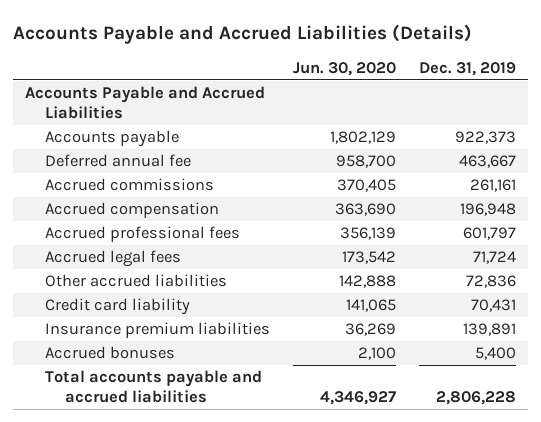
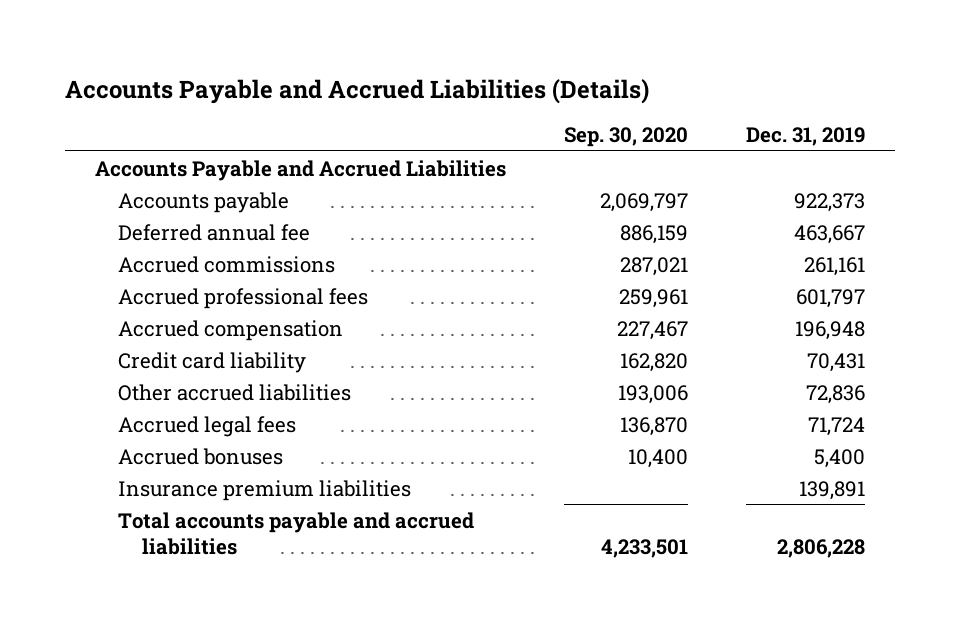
[293,61,397,76] Jun. 30, 2020 -> none
none -> [563,126,688,147] Sep. 30, 2020
[45,202,220,219] Accrued compensation -> [118,319,344,341] Accrued compensation
[45,274,228,288] Other accrued liabilities -> [118,383,352,401] Other accrued liabilities
[45,250,182,268] Accrued legal fees -> [118,415,297,437] Accrued legal fees
[45,322,271,339] Insurance premium liabilities -> [118,479,412,501] Insurance premium liabilities

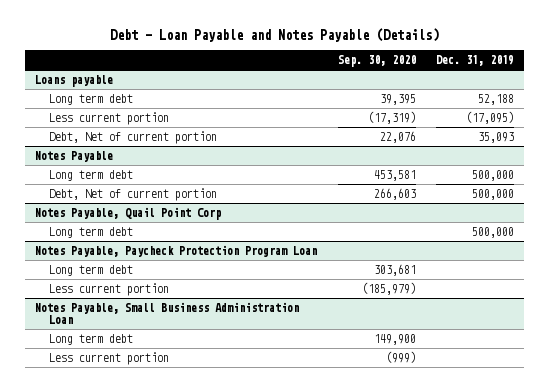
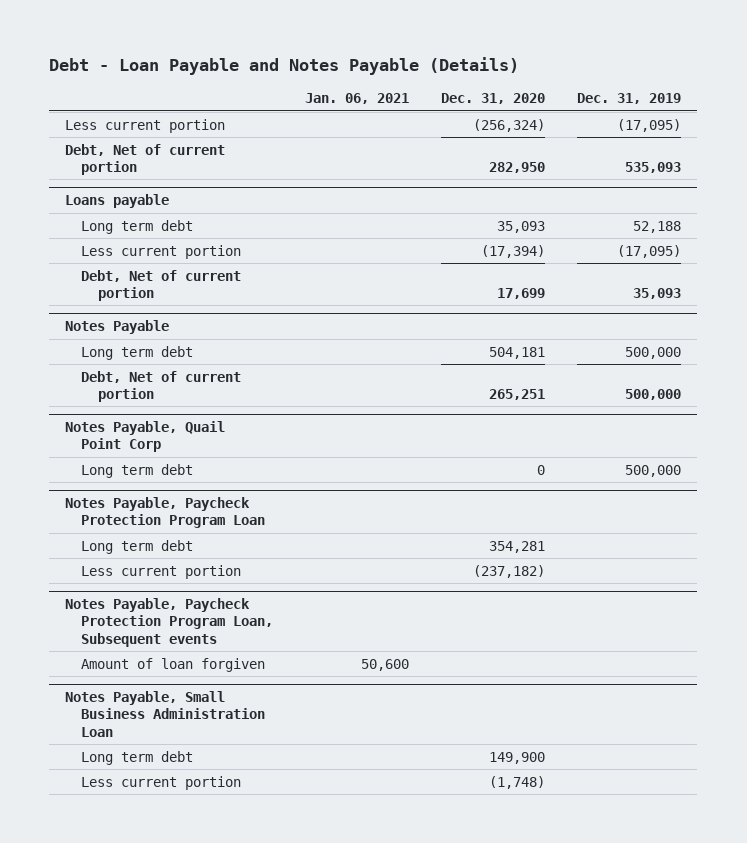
[337,54,416,67] Sep. 30, 2020 -> none
none -> [305,93,410,105] Jan. 06, 2021
none -> [441,93,546,105] Dec. 31, 2020
none -> [65,118,226,133] Less current portion
none -> [65,143,226,175] Debt, Net of current portion
none -> [65,598,274,647] Notes Payable, Paycheck Protection Program Loan, Subsequent events
none -> [81,657,266,672] Amount of loan forgiven

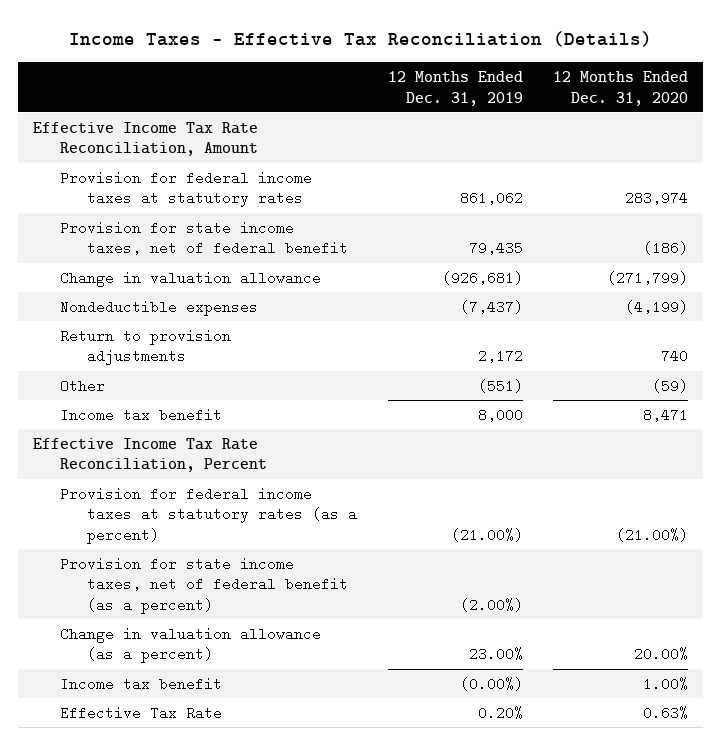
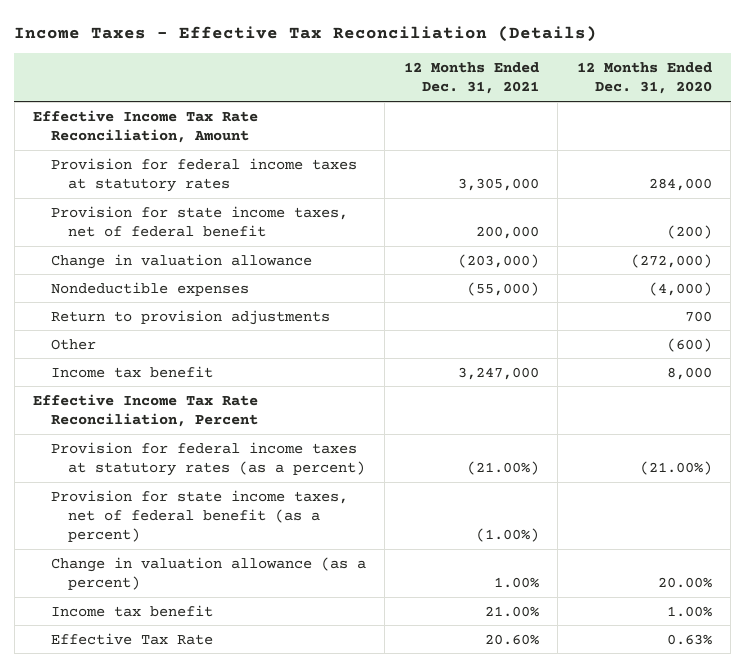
[387,71,523,106] 12 Months Ended Dec. 31, 2019 -> none
none -> [403,61,539,95] 12 Months Ended Dec. 31, 2021
[624,191,688,206] 283,974 -> [648,177,712,191] 284,000
[642,241,688,256] (186) -> [666,224,712,239] (200)
[606,270,688,285] (271,799) -> [630,253,712,268] (272,000)
[624,299,688,314] (4,199) -> [648,281,712,296] (4,000)
[660,349,688,364] 740 -> [684,310,712,322] 700
[651,378,688,393] (59) -> [666,337,712,352] (600)
[642,407,688,422] 8,471 -> [666,366,712,380] 8,000

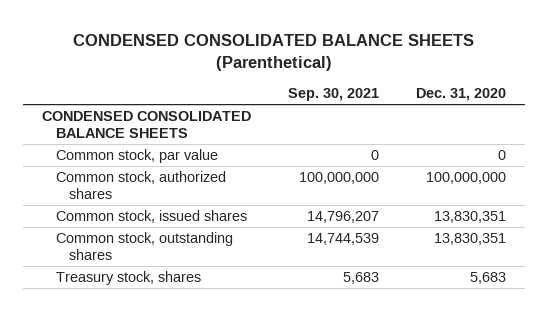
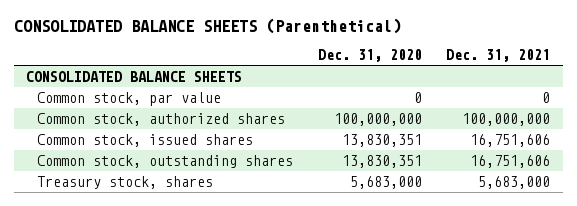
[73,33,475,72] CONDENSED CONSOLIDATED BALANCE SHEETS (Parenthetical) -> [13,18,401,35] CONSOLIDATED BALANCE SHEETS (Parenthetical)
[288,88,380,102] Sep. 30, 2021 -> none
none -> [446,49,551,63] Dec. 31, 2021
[41,110,251,138] CONDENSED CONSOLIDATED BALANCE SHEETS -> [26,71,243,83] CONSOLIDATED BALANCE SHEETS
[470,271,507,284] 5,683 -> [349,176,422,190] 5,683,000

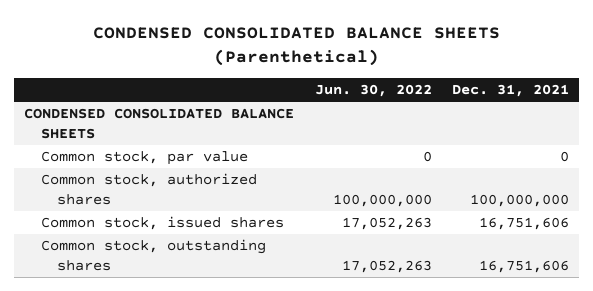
[13,18,401,35] CONSOLIDATED BALANCE SHEETS (Parenthetical) -> [92,27,500,67] CONDENSED CONSOLIDATED BALANCE SHEETS (Parenthetical)
[317,49,422,63] Dec. 31, 2020 -> none
none -> [314,84,432,98] Jun. 30, 2022
[26,71,243,83] CONSOLIDATED BALANCE SHEETS -> [24,108,295,139] CONDENSED CONSOLIDATED BALANCE SHEETS
[36,176,213,190] Treasury stock, shares -> none

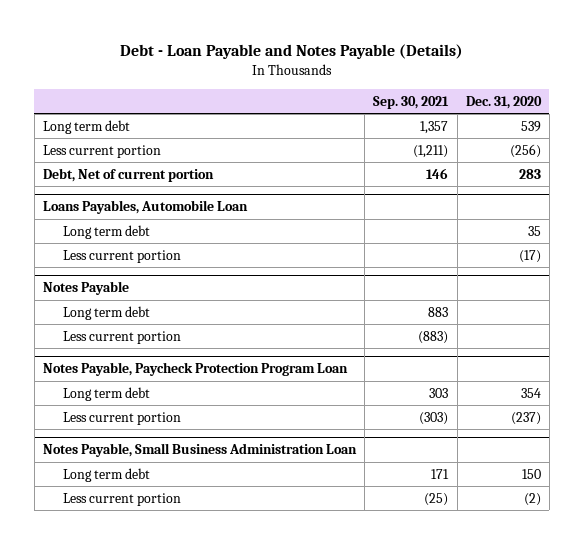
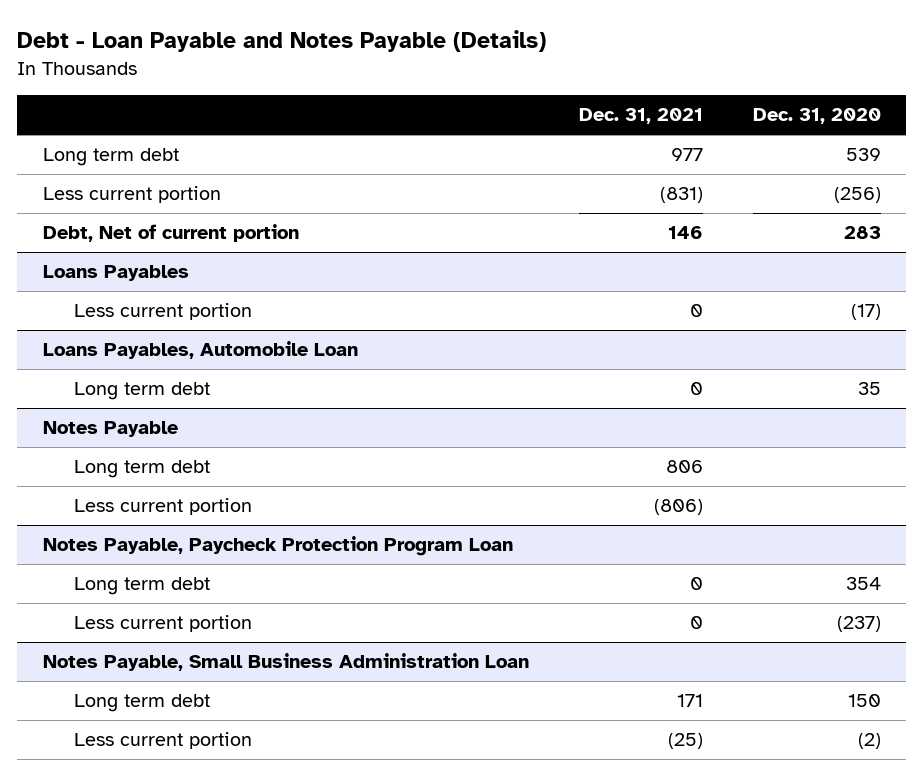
[373,96,450,110] Sep. 30, 2021 -> none
none -> [578,108,703,125] Dec. 31, 2021
none -> [42,265,189,282] Loans Payables
none -> [73,303,252,321] Less current portion
[63,249,182,263] Less current portion -> none

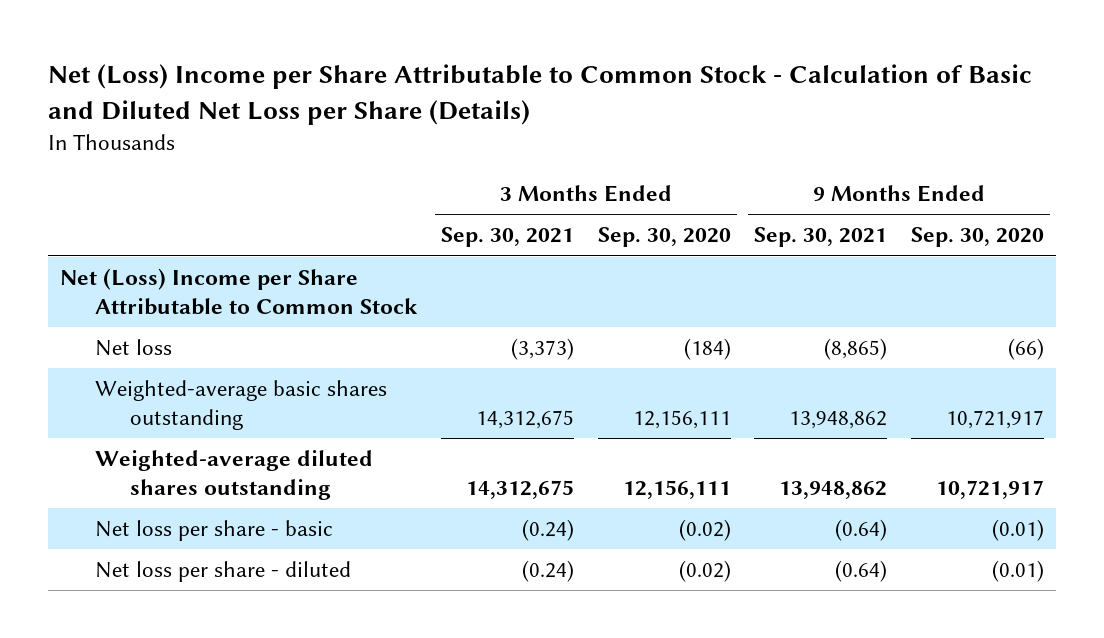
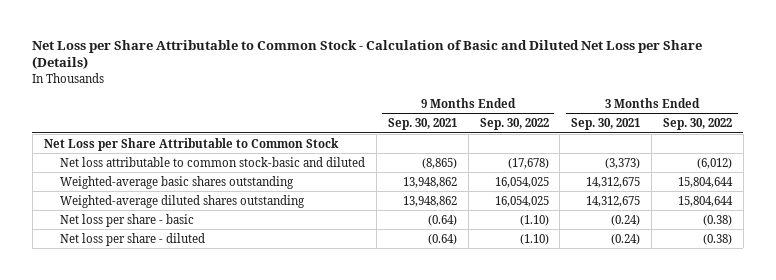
[47,64,1032,125] Net (Loss) Income per Share Attributable to Common Stock - Calculation of Basic and Diluted Net Loss per Share (Details) -> [32,39,703,70] Net Loss per Share Attributable to Common Stock - Calculation of Basic and Diluted Net Loss per Share (Details)
[597,227,731,248] Sep. 30, 2020 -> none
[911,227,1045,248] Sep. 30, 2020 -> none
none -> [479,118,549,131] Sep. 30, 2022
none -> [663,118,733,131] Sep. 30, 2022
[59,268,419,316] Net (Loss) Income per Share Attributable to Common Stock -> [43,137,339,151] Net Loss per Share Attributable to Common Stock
[95,339,173,357] Net loss -> [59,156,365,167] Net loss attributable to common stock-basic and diluted

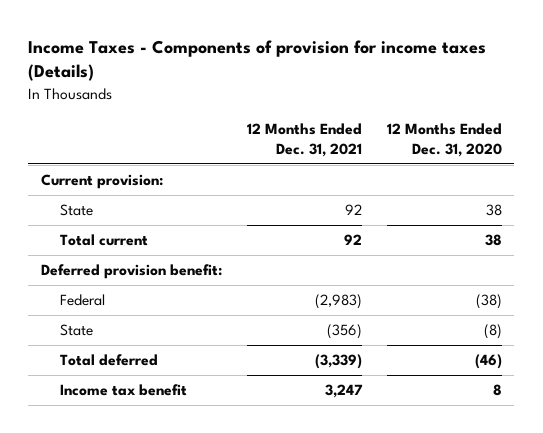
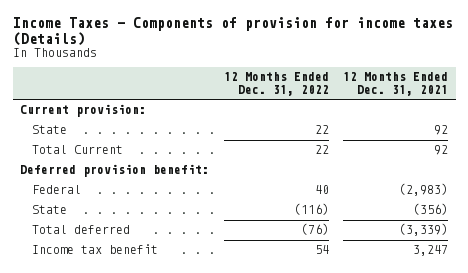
[386,123,502,158] 12 Months Ended Dec. 31, 2020 -> none
none -> [223,72,329,96] 12 Months Ended Dec. 31, 2022
[60,234,149,247] Total current -> [31,145,123,155] Total Current

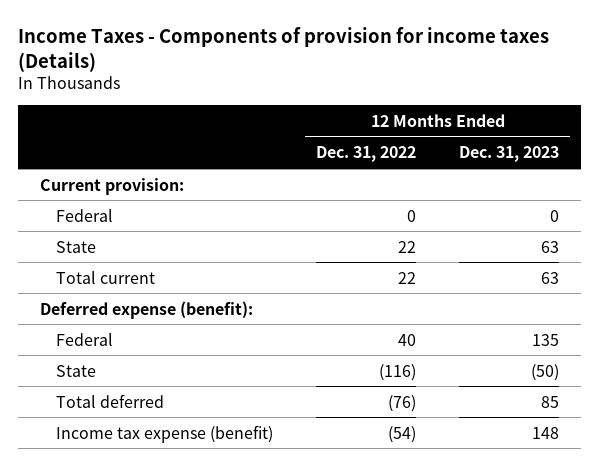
[343,72,449,96] 12 Months Ended Dec. 31, 2021 -> none
none -> [459,146,560,163] Dec. 31, 2023
none -> [55,208,113,222] Federal
[31,145,123,155] Total Current -> [55,270,155,284] Total current
[20,164,210,178] Deferred provision benefit: -> [39,300,253,319] Deferred expense (benefit):
[31,244,158,255] Income tax benefit -> [55,424,273,443] Income tax expense (benefit)
[314,245,329,255] 54 -> [387,425,416,443] (54)

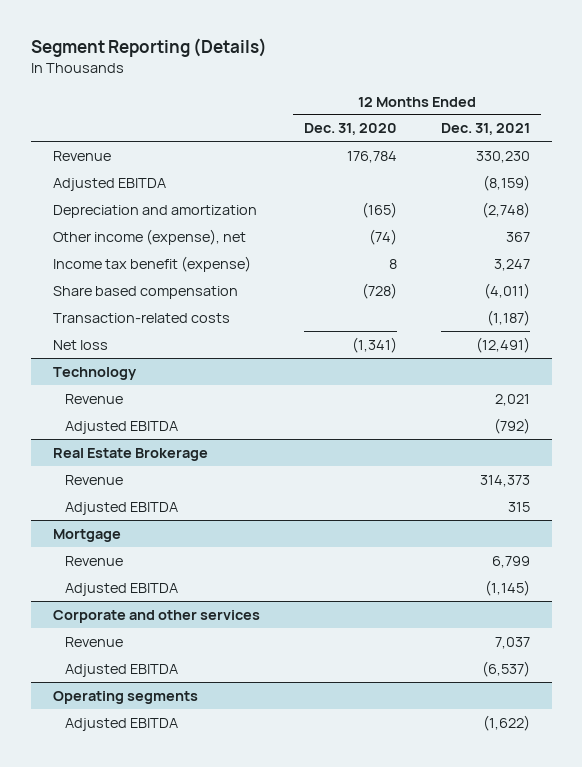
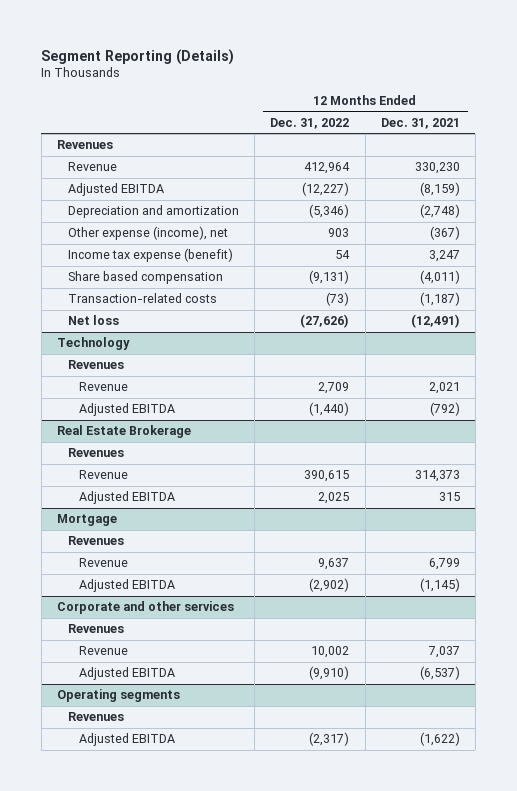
[303,123,397,136] Dec. 31, 2020 -> none
none -> [270,117,350,129] Dec. 31, 2022
none -> [57,140,114,150] Revenues
[52,228,246,245] Other income (expense), net -> [68,226,229,241] Other expense (income), net
[505,231,530,242] 367 -> [429,226,460,241] (367)
[52,255,251,272] Income tax benefit (expense) -> [68,248,234,263] Income tax expense (benefit)
none -> [68,360,125,370] Revenues
none -> [68,448,125,458] Revenues
none -> [68,536,125,546] Revenues
none -> [68,624,125,634] Revenues
none -> [68,712,125,722] Revenues

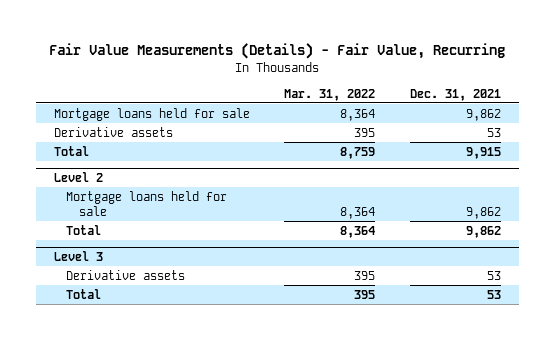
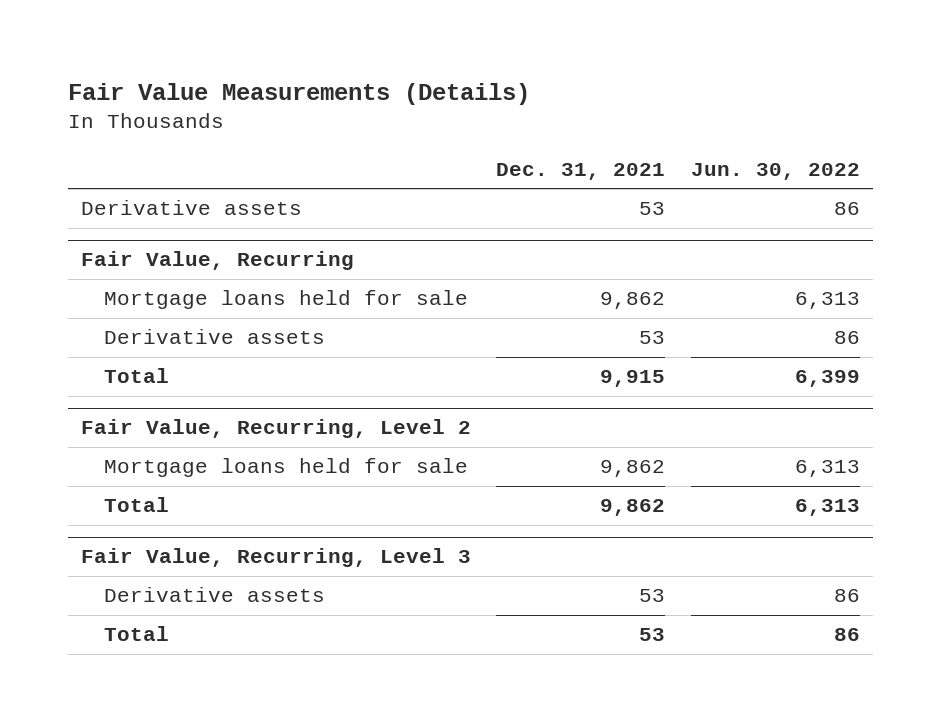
[49,43,506,60] Fair Value Measurements (Details) - Fair Value, Recurring -> [68,83,531,106] Fair Value Measurements (Details)
[284,88,376,101] Mar. 31, 2022 -> none
none -> [690,162,860,180] Jun. 30, 2022
none -> [80,200,302,216] Derivative assets
none -> [80,251,354,271] Fair Value, Recurring
[53,172,103,183] Level 2 -> none
none -> [80,419,471,439] Fair Value, Recurring, Level 2
[53,251,103,262] Level 3 -> none
none -> [80,548,471,568] Fair Value, Recurring, Level 3

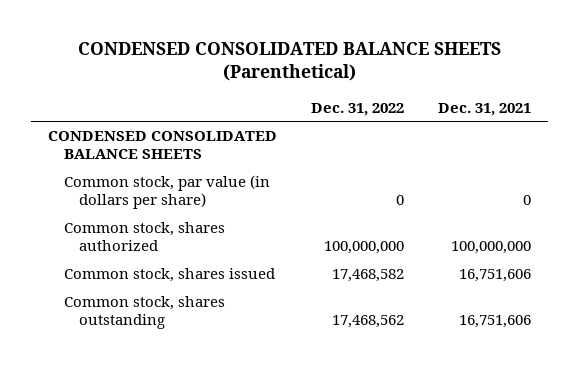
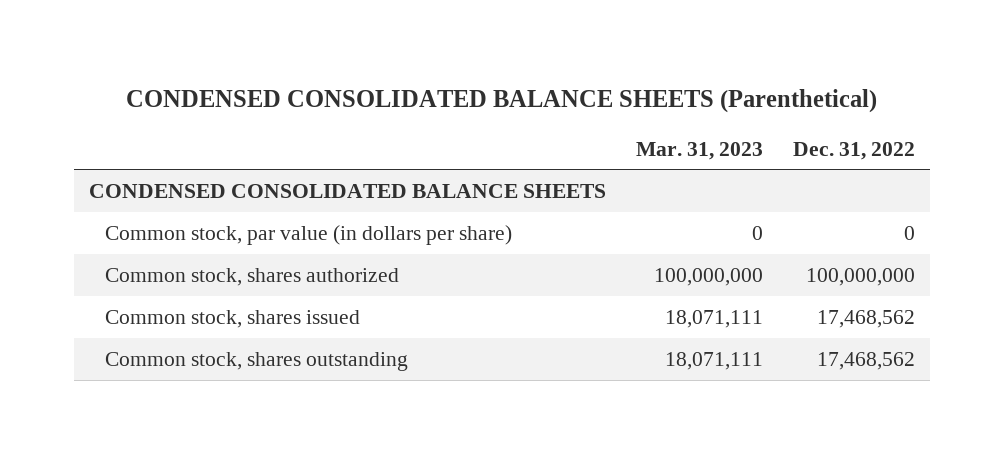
[438,102,532,116] Dec. 31, 2021 -> none
none -> [635,141,763,160] Mar. 31, 2023
[332,269,405,283] 17,468,582 -> [817,309,916,328] 17,468,562

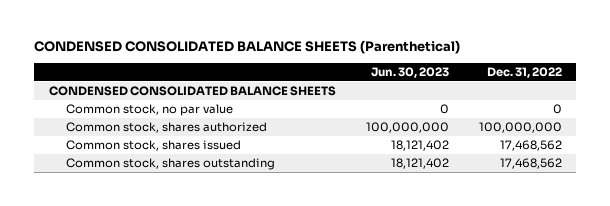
[635,141,763,160] Mar. 31, 2023 -> none
none -> [370,66,449,78] Jun. 30, 2023
[104,224,512,245] Common stock, par value (in dollars per share) -> none
none -> [66,104,234,117] Common stock, no par value

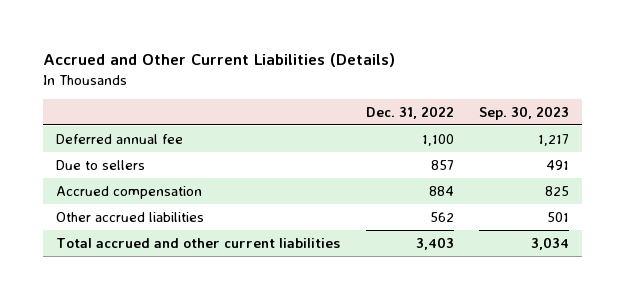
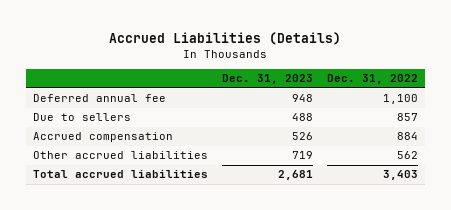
[43,53,396,68] Accrued and Other Current Liabilities (Details) -> [109,31,342,45] Accrued Liabilities (Details)
[479,105,570,120] Sep. 30, 2023 -> none
none -> [221,74,313,85] Dec. 31, 2023
[56,237,341,248] Total accrued and other current liabilities -> [32,170,208,179] Total accrued liabilities

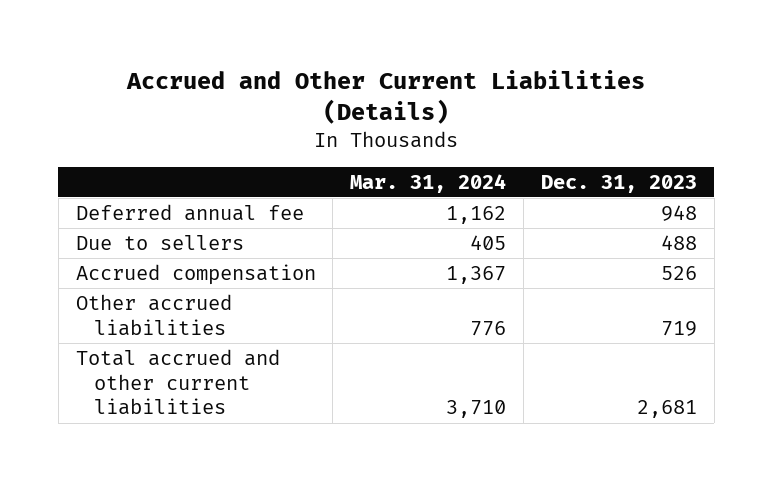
[109,31,342,45] Accrued Liabilities (Details) -> [126,70,646,125] Accrued and Other Current Liabilities (Details)
[327,74,419,85] Dec. 31, 2022 -> none
none -> [350,173,507,193] Mar. 31, 2024
[32,170,208,179] Total accrued liabilities -> [75,349,280,416] Total accrued and other current liabilities

